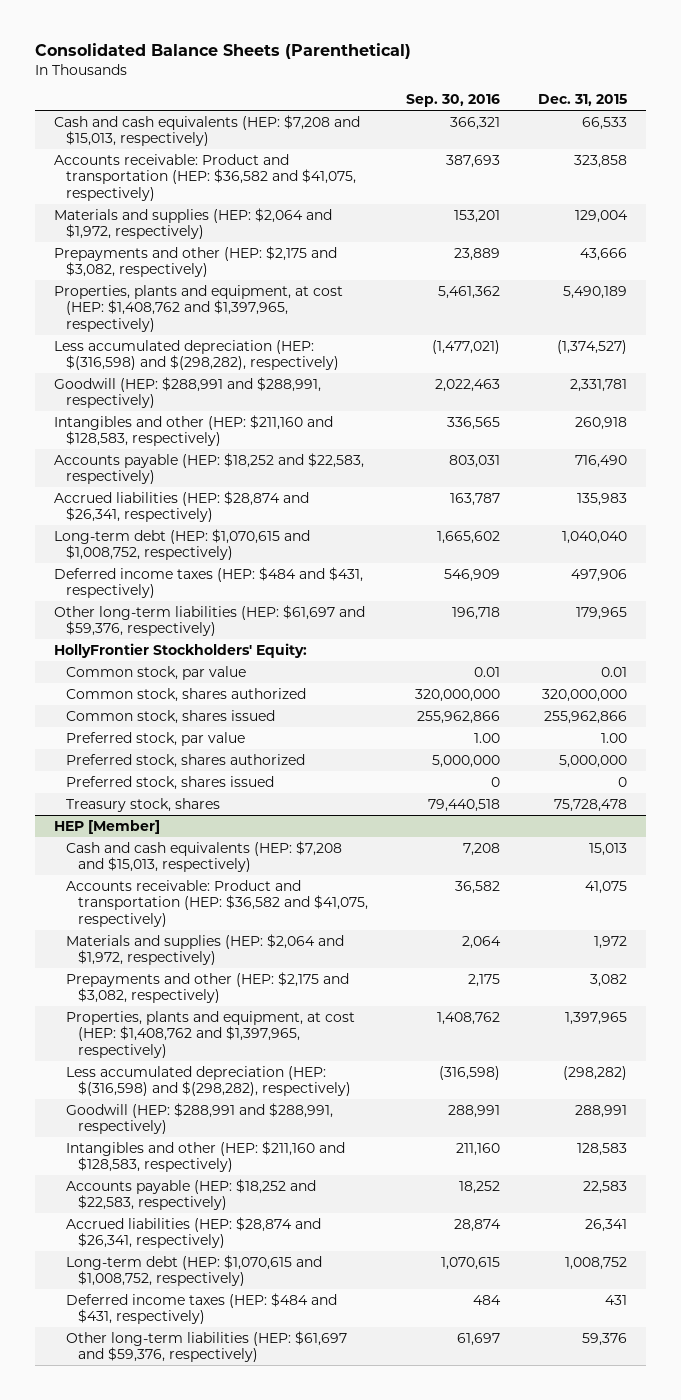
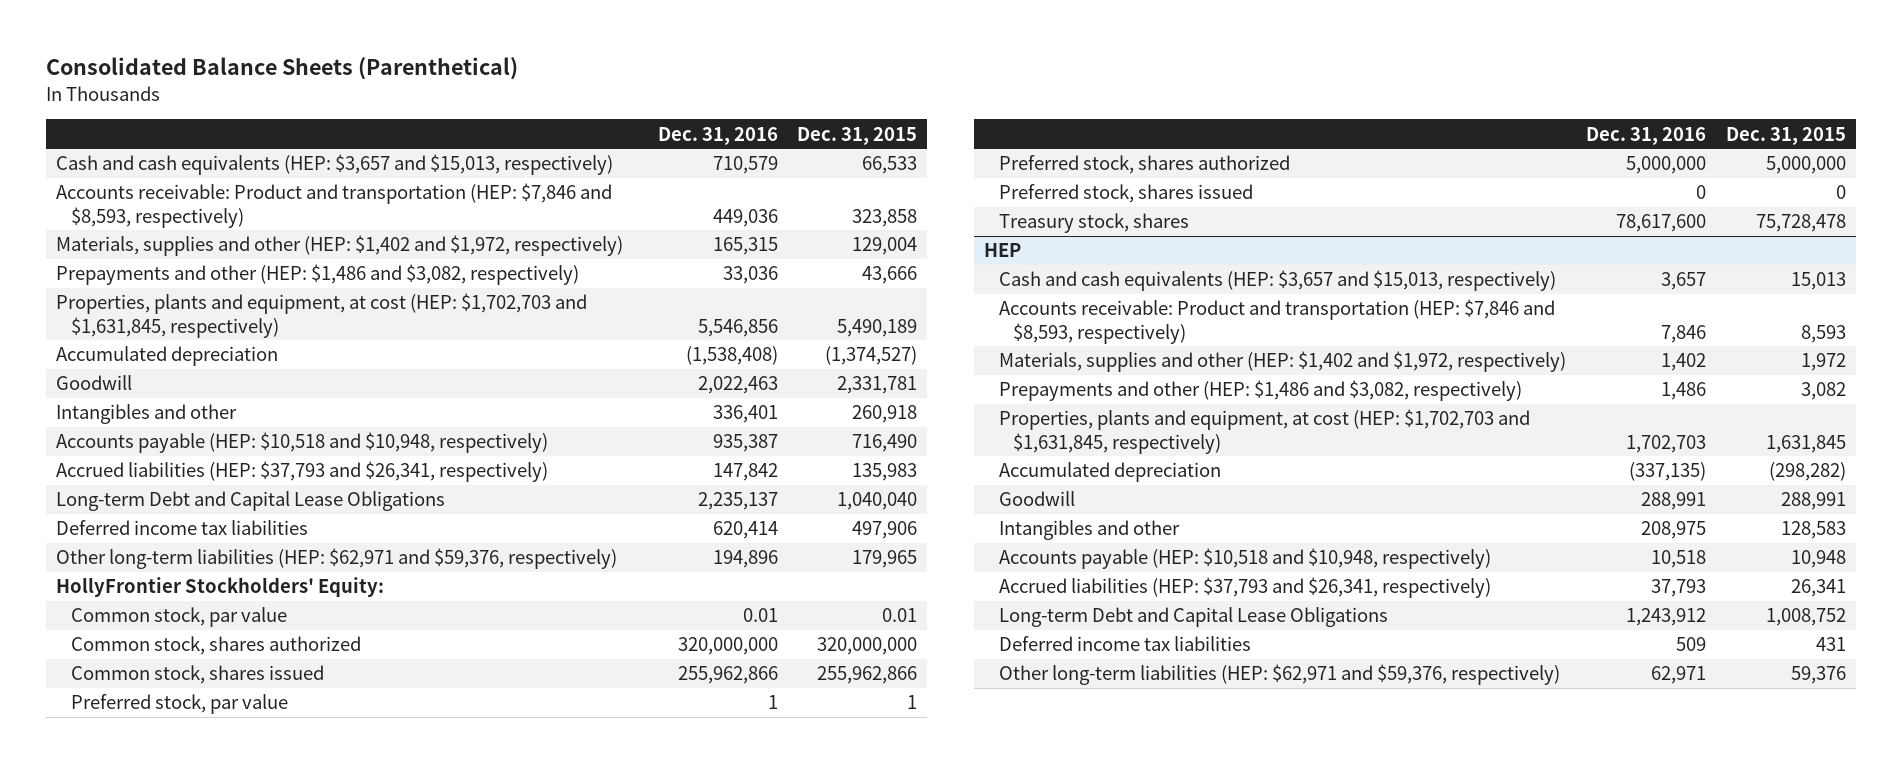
[406,94,501,108] Sep. 30, 2016 -> none
none -> [657,126,778,145] Dec. 31, 2016
[53,114,360,147] Cash and cash equivalents (HEP: $7,208 and $15,013, respectively) -> [56,154,614,176] Cash and cash equivalents (HEP: $3,657 and $15,013, respectively)
[53,153,356,202] Accounts receivable: Product and transportation (HEP: $36,582 and $41,075, respectively) -> [56,183,613,228] Accounts receivable: Product and transportation (HEP: $7,846 and $8,593, respectively)
[53,207,332,240] Materials and supplies (HEP: $2,064 and $1,972, respectively) -> [56,235,624,257] Materials, supplies and other (HEP: $1,402 and $1,972, respectively)
[53,245,337,278] Prepayments and other (HEP: $2,175 and $3,082, respectively) -> [56,264,580,286] Prepayments and other (HEP: $1,486 and $3,082, respectively)
[53,284,343,333] Properties, plants and equipment, at cost (HEP: $1,408,762 and $1,397,965, respectively) -> [56,293,588,338] Properties, plants and equipment, at cost (HEP: $1,702,703 and $1,631,845, respectively)
[53,339,339,371] Less accumulated depreciation (HEP: $(316,598) and $(298,282), respectively) -> [56,346,279,367] Accumulated depreciation
[53,376,321,409] Goodwill (HEP: $288,991 and $288,991, respectively) -> [56,375,133,391] Goodwill
[53,414,333,447] Intangibles and other (HEP: $211,160 and $128,583, respectively) -> [56,404,238,425] Intangibles and other
[53,452,364,485] Accounts payable (HEP: $18,252 and $22,583, respectively) -> [56,432,549,454] Accounts payable (HEP: $10,518 and $10,948, respectively)
[53,490,309,523] Accrued liabilities (HEP: $28,874 and $26,341, respectively) -> [56,461,549,483] Accrued liabilities (HEP: $37,793 and $26,341, respectively)
[53,528,310,561] Long-term debt (HEP: $1,070,615 and $1,008,752, respectively) -> [56,491,446,512] Long-term Debt and Capital Lease Obligations
[53,566,363,599] Deferred income taxes (HEP: $484 and $431, respectively) -> [56,520,309,536] Deferred income tax liabilities
[53,604,365,637] Other long-term liabilities (HEP: $61,697 and $59,376, respectively) -> [56,548,618,570] Other long-term liabilities (HEP: $62,971 and $59,376, respectively)
[601,732,628,743] 1.00 -> [907,695,918,710] 1
[53,819,160,834] HEP [Member] -> [984,243,1022,258] HEP
[65,840,342,873] Cash and cash equivalents (HEP: $7,208 and $15,013, respectively) -> [998,270,1556,292] Cash and cash equivalents (HEP: $3,657 and $15,013, respectively)
[65,879,368,928] Accounts receivable: Product and transportation (HEP: $36,582 and $41,075, respectively) -> [998,299,1555,344] Accounts receivable: Product and transportation (HEP: $7,846 and $8,593, respectively)
[585,880,628,894] 41,075 -> [1800,324,1846,343] 8,593
[65,933,344,966] Materials and supplies (HEP: $2,064 and $1,972, respectively) -> [998,351,1566,373] Materials, supplies and other (HEP: $1,402 and $1,972, respectively)
[65,971,349,1004] Prepayments and other (HEP: $2,175 and $3,082, respectively) -> [998,380,1522,402] Prepayments and other (HEP: $1,486 and $3,082, respectively)
[65,1010,355,1059] Properties, plants and equipment, at cost (HEP: $1,408,762 and $1,397,965, respectively) -> [998,409,1530,454] Properties, plants and equipment, at cost (HEP: $1,702,703 and $1,631,845, respectively)
[565,1011,628,1025] 1,397,965 -> [1765,434,1846,453] 1,631,845
[65,1065,351,1097] Less accumulated depreciation (HEP: $(316,598) and $(298,282), respectively) -> [998,462,1221,483] Accumulated depreciation
[65,1102,333,1135] Goodwill (HEP: $288,991 and $288,991, respectively) -> [998,491,1075,507] Goodwill
[65,1140,345,1173] Intangibles and other (HEP: $211,160 and $128,583, respectively) -> [998,520,1180,541] Intangibles and other
[65,1178,316,1211] Accounts payable (HEP: $18,252 and $22,583, respectively) -> [998,548,1491,570] Accounts payable (HEP: $10,518 and $10,948, respectively)
[583,1180,628,1194] 22,583 -> [1790,550,1846,569] 10,948
[65,1216,321,1249] Accrued liabilities (HEP: $28,874 and $26,341, respectively) -> [998,577,1491,599] Accrued liabilities (HEP: $37,793 and $26,341, respectively)
[65,1254,322,1287] Long-term debt (HEP: $1,070,615 and $1,008,752, respectively) -> [998,607,1388,628] Long-term Debt and Capital Lease Obligations
[65,1292,337,1325] Deferred income taxes (HEP: $484 and $431, respectively) -> [998,636,1251,652] Deferred income tax liabilities
[65,1330,347,1363] Other long-term liabilities (HEP: $61,697 and $59,376, respectively) -> [998,664,1560,686] Other long-term liabilities (HEP: $62,971 and $59,376, respectively)

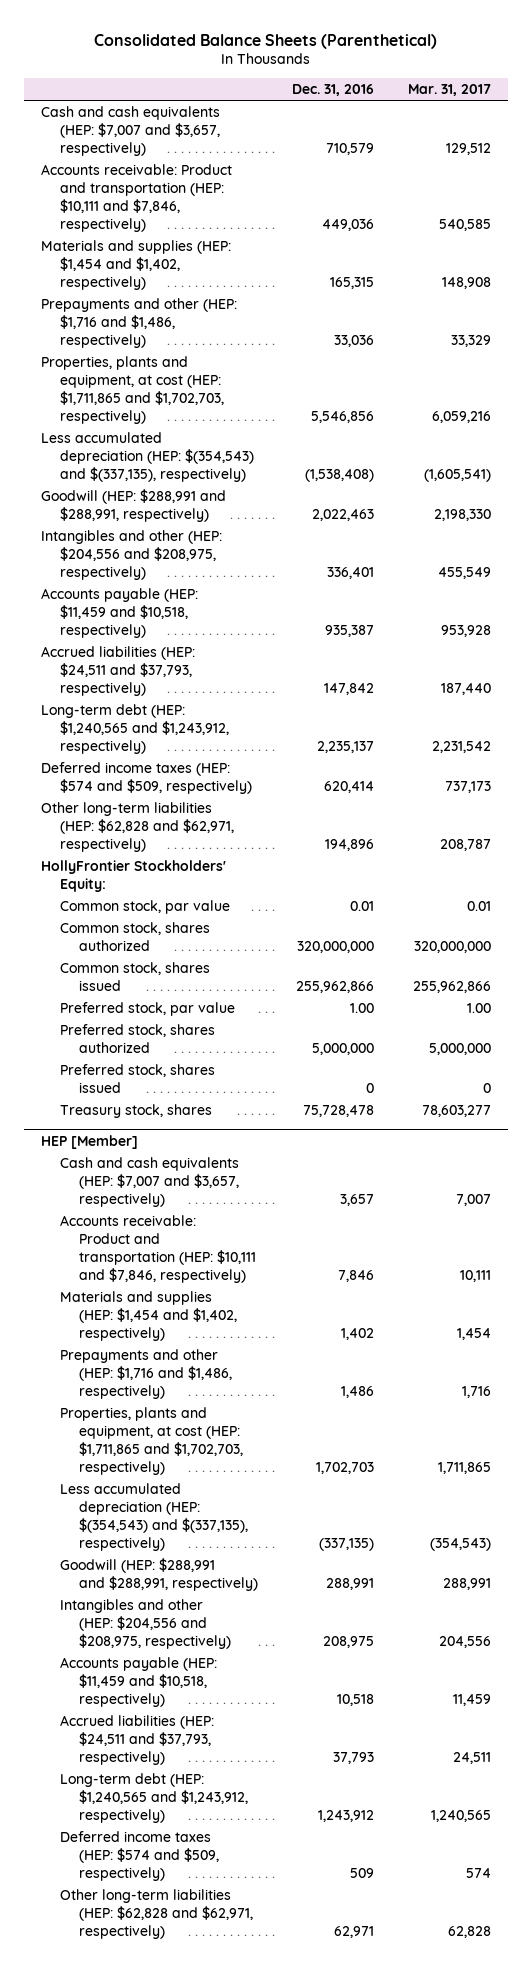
[797,126,918,145] Dec. 31, 2015 -> none
none -> [407,84,491,97] Mar. 31, 2017
[56,154,614,176] Cash and cash equivalents (HEP: $3,657 and $15,013, respectively) -> [40,105,221,156] Cash and cash equivalents (HEP: $7,007 and $3,657, respectively)
[56,183,613,228] Accounts receivable: Product and transportation (HEP: $7,846 and $8,593, respectively) -> [40,163,232,232] Accounts receivable: Product and transportation (HEP: $10,111 and $7,846, respectively)
[56,235,624,257] Materials, supplies and other (HEP: $1,402 and $1,972, respectively) -> [40,239,231,290] Materials and supplies (HEP: $1,454 and $1,402, respectively)
[56,264,580,286] Prepayments and other (HEP: $1,486 and $3,082, respectively) -> [40,297,237,348] Prepayments and other (HEP: $1,716 and $1,486, respectively)
[56,293,588,338] Properties, plants and equipment, at cost (HEP: $1,702,703 and $1,631,845, respectively) -> [40,355,225,424] Properties, plants and equipment, at cost (HEP: $1,711,865 and $1,702,703, respectively)
[56,346,279,367] Accumulated depreciation -> [40,431,255,482] Less accumulated depreciation (HEP: $(354,543) and $(337,135), respectively)
[56,375,133,391] Goodwill -> [40,488,226,522] Goodwill (HEP: $288,991 and $288,991, respectively)
[56,404,238,425] Intangibles and other -> [40,529,222,580] Intangibles and other (HEP: $204,556 and $208,975, respectively)
[56,432,549,454] Accounts payable (HEP: $10,518 and $10,948, respectively) -> [40,587,198,638] Accounts payable (HEP: $11,459 and $10,518, respectively)
[56,461,549,483] Accrued liabilities (HEP: $37,793 and $26,341, respectively) -> [40,645,195,696] Accrued liabilities (HEP: $24,511 and $37,793, respectively)
[56,491,446,512] Long-term Debt and Capital Lease Obligations -> [40,703,230,754] Long-term debt (HEP: $1,240,565 and $1,243,912, respectively)
[56,520,309,536] Deferred income tax liabilities -> [40,761,253,794] Deferred income taxes (HEP: $574 and $509, respectively)
[56,548,618,570] Other long-term liabilities (HEP: $62,971 and $59,376, respectively) -> [40,801,235,852] Other long-term liabilities (HEP: $62,828 and $62,971, respectively)
[767,695,778,710] 1 -> [349,1002,374,1013] 1.00
[1615,214,1706,233] 78,617,600 -> [302,1104,374,1117] 75,728,478
[984,243,1022,258] HEP -> [40,1134,138,1149] HEP [Member]
[998,270,1556,292] Cash and cash equivalents (HEP: $3,657 and $15,013, respectively) -> [60,1156,240,1207] Cash and cash equivalents (HEP: $7,007 and $3,657, respectively)
[998,299,1555,344] Accounts receivable: Product and transportation (HEP: $7,846 and $8,593, respectively) -> [60,1214,257,1283] Accounts receivable: Product and transportation (HEP: $10,111 and $7,846, respectively)
[998,351,1566,373] Materials, supplies and other (HEP: $1,402 and $1,972, respectively) -> [60,1290,238,1341] Materials and supplies (HEP: $1,454 and $1,402, respectively)
[998,380,1522,402] Prepayments and other (HEP: $1,486 and $3,082, respectively) -> [60,1348,233,1399] Prepayments and other (HEP: $1,716 and $1,486, respectively)
[998,409,1530,454] Properties, plants and equipment, at cost (HEP: $1,702,703 and $1,631,845, respectively) -> [60,1406,244,1475] Properties, plants and equipment, at cost (HEP: $1,711,865 and $1,702,703, respectively)
[998,462,1221,483] Accumulated depreciation -> [60,1482,249,1551] Less accumulated depreciation (HEP: $(354,543) and $(337,135), respectively)
[998,491,1075,507] Goodwill -> [60,1557,259,1591] Goodwill (HEP: $288,991 and $288,991, respectively)
[998,520,1180,541] Intangibles and other -> [60,1598,232,1649] Intangibles and other (HEP: $204,556 and $208,975, respectively)
[998,548,1491,570] Accounts payable (HEP: $10,518 and $10,948, respectively) -> [60,1656,218,1707] Accounts payable (HEP: $11,459 and $10,518, respectively)
[998,577,1491,599] Accrued liabilities (HEP: $37,793 and $26,341, respectively) -> [60,1714,215,1765] Accrued liabilities (HEP: $24,511 and $37,793, respectively)
[998,607,1388,628] Long-term Debt and Capital Lease Obligations -> [60,1772,249,1823] Long-term debt (HEP: $1,240,565 and $1,243,912, respectively)
[998,636,1251,652] Deferred income tax liabilities -> [60,1830,220,1881] Deferred income taxes (HEP: $574 and $509, respectively)
[998,664,1560,686] Other long-term liabilities (HEP: $62,971 and $59,376, respectively) -> [60,1888,254,1939] Other long-term liabilities (HEP: $62,828 and $62,971, respectively)

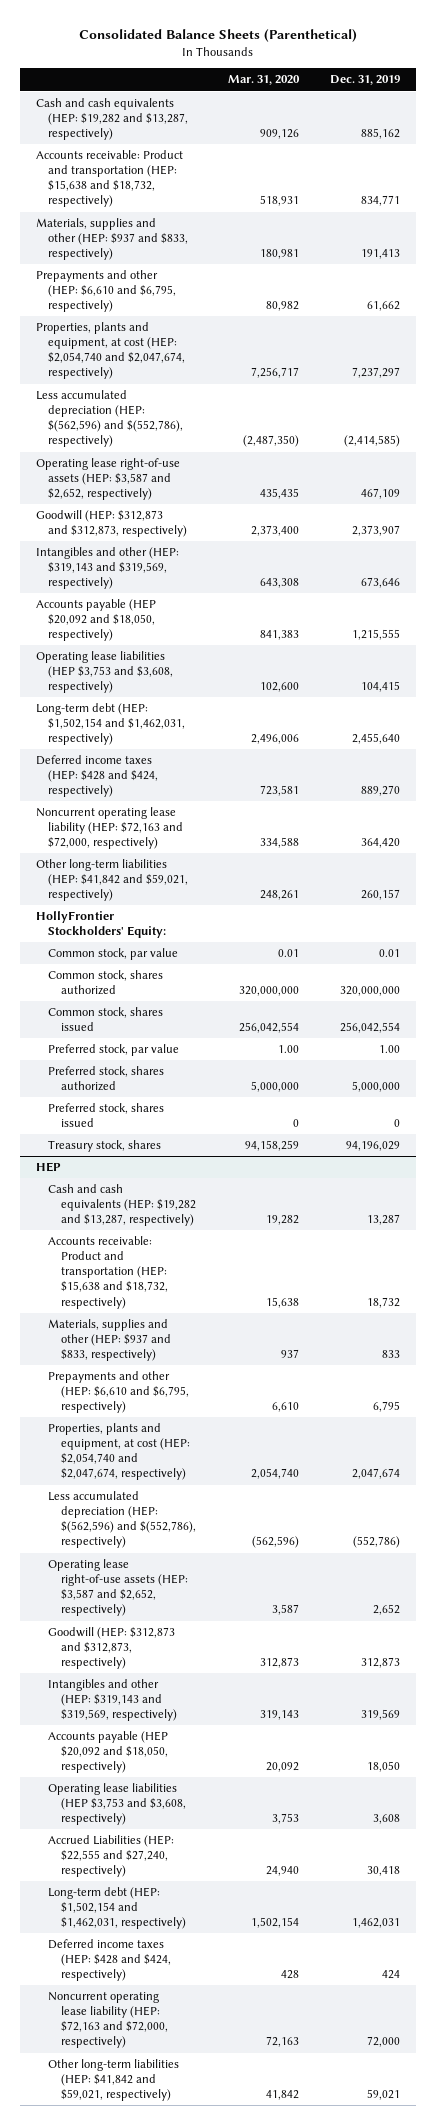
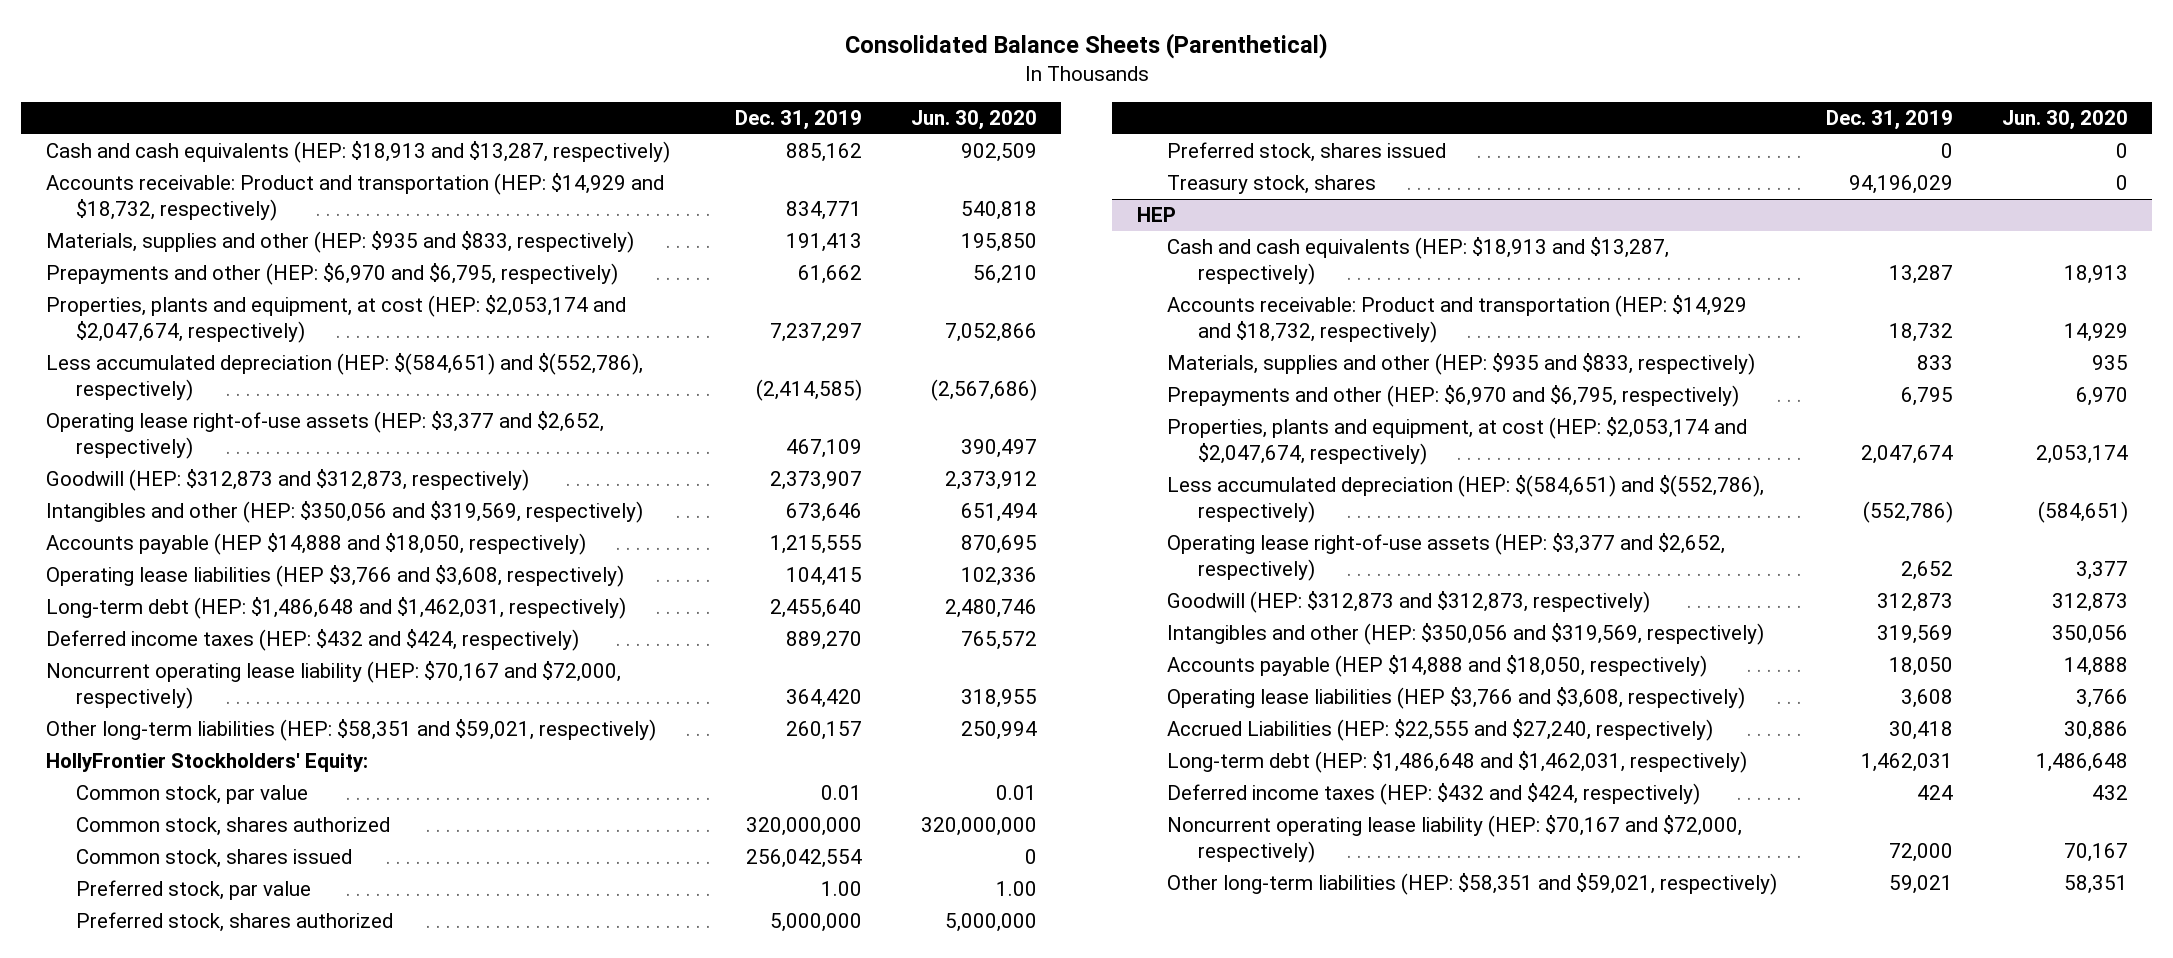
[227,75,300,86] Mar. 31, 2020 -> none
none -> [910,109,1037,130] Jun. 30, 2020
[36,98,189,141] Cash and cash equivalents (HEP: $19,282 and $13,287, respectively) -> [45,141,670,164] Cash and cash equivalents (HEP: $18,913 and $13,287, respectively)
[36,150,184,208] Accounts receivable: Product and transportation (HEP: $15,638 and $18,732, respectively) -> [45,173,664,222] Accounts receivable: Product and transportation (HEP: $14,929 and $18,732, respectively)
[36,218,189,261] Materials, supplies and other (HEP: $937 and $833, respectively) -> [45,231,634,254] Materials, supplies and other (HEP: $935 and $833, respectively)
[36,270,177,313] Prepayments and other (HEP: $6,610 and $6,795, respectively) -> [45,263,618,286] Prepayments and other (HEP: $6,970 and $6,795, respectively)
[36,322,186,380] Properties, plants and equipment, at cost (HEP: $2,054,740 and $2,047,674, respectively) -> [45,295,626,344] Properties, plants and equipment, at cost (HEP: $2,053,174 and $2,047,674, respectively)
[36,390,184,448] Less accumulated depreciation (HEP: $(562,596) and $(552,786), respectively) -> [45,353,643,402] Less accumulated depreciation (HEP: $(584,651) and $(552,786), respectively)
[36,458,181,501] Operating lease right-of-use assets (HEP: $3,587 and $2,652, respectively) -> [45,411,604,460] Operating lease right-of-use assets (HEP: $3,377 and $2,652, respectively)
[36,547,180,590] Intangibles and other (HEP: $319,143 and $319,569, respectively) -> [45,501,643,524] Intangibles and other (HEP: $350,056 and $319,569, respectively)
[36,599,157,642] Accounts payable (HEP $20,092 and $18,050, respectively) -> [45,533,586,556] Accounts payable (HEP $14,888 and $18,050, respectively)
[36,651,174,694] Operating lease liabilities (HEP $3,753 and $3,608, respectively) -> [45,565,624,588] Operating lease liabilities (HEP $3,766 and $3,608, respectively)
[36,703,186,746] Long-term debt (HEP: $1,502,154 and $1,462,031, respectively) -> [45,597,626,620] Long-term debt (HEP: $1,486,648 and $1,462,031, respectively)
[36,755,159,798] Deferred income taxes (HEP: $428 and $424, respectively) -> [45,629,579,652] Deferred income taxes (HEP: $432 and $424, respectively)
[36,807,184,850] Noncurrent operating lease liability (HEP: $72,163 and $72,000, respectively) -> [45,661,621,710] Noncurrent operating lease liability (HEP: $70,167 and $72,000, respectively)
[36,859,189,902] Other long-term liabilities (HEP: $41,842 and $59,021, respectively) -> [45,719,656,742] Other long-term liabilities (HEP: $58,351 and $59,021, respectively)
[48,1184,196,1227] Cash and cash equivalents (HEP: $19,282 and $13,287, respectively) -> [1167,237,1670,286] Cash and cash equivalents (HEP: $18,913 and $13,287, respectively)
[48,1236,168,1309] Accounts receivable: Product and transportation (HEP: $15,638 and $18,732, respectively) -> [1167,295,1748,344] Accounts receivable: Product and transportation (HEP: $14,929 and $18,732, respectively)
[48,1319,171,1362] Materials, supplies and other (HEP: $937 and $833, respectively) -> [1167,353,1756,376] Materials, supplies and other (HEP: $935 and $833, respectively)
[48,1371,189,1414] Prepayments and other (HEP: $6,610 and $6,795, respectively) -> [1167,385,1740,408] Prepayments and other (HEP: $6,970 and $6,795, respectively)
[48,1423,190,1481] Properties, plants and equipment, at cost (HEP: $2,054,740 and $2,047,674, respectively) -> [1167,417,1748,466] Properties, plants and equipment, at cost (HEP: $2,053,174 and $2,047,674, respectively)
[48,1491,196,1549] Less accumulated depreciation (HEP: $(562,596) and $(552,786), respectively) -> [1167,475,1765,524] Less accumulated depreciation (HEP: $(584,651) and $(552,786), respectively)
[48,1559,188,1617] Operating lease right-of-use assets (HEP: $3,587 and $2,652, respectively) -> [1167,533,1726,582] Operating lease right-of-use assets (HEP: $3,377 and $2,652, respectively)
[48,1679,177,1722] Intangibles and other (HEP: $319,143 and $319,569, respectively) -> [1167,623,1765,646] Intangibles and other (HEP: $350,056 and $319,569, respectively)
[48,1731,169,1774] Accounts payable (HEP $20,092 and $18,050, respectively) -> [1167,655,1708,678] Accounts payable (HEP $14,888 and $18,050, respectively)
[48,1783,186,1826] Operating lease liabilities (HEP $3,753 and $3,608, respectively) -> [1167,687,1746,710] Operating lease liabilities (HEP $3,766 and $3,608, respectively)
[48,1887,186,1930] Long-term debt (HEP: $1,502,154 and $1,462,031, respectively) -> [1167,751,1748,774] Long-term debt (HEP: $1,486,648 and $1,462,031, respectively)
[48,1939,171,1982] Deferred income taxes (HEP: $428 and $424, respectively) -> [1167,783,1701,806] Deferred income taxes (HEP: $432 and $424, respectively)
[48,1992,168,2049] Noncurrent operating lease liability (HEP: $72,163 and $72,000, respectively) -> [1167,815,1743,864] Noncurrent operating lease liability (HEP: $70,167 and $72,000, respectively)
[48,2059,180,2102] Other long-term liabilities (HEP: $41,842 and $59,021, respectively) -> [1167,873,1778,896] Other long-term liabilities (HEP: $58,351 and $59,021, respectively)

